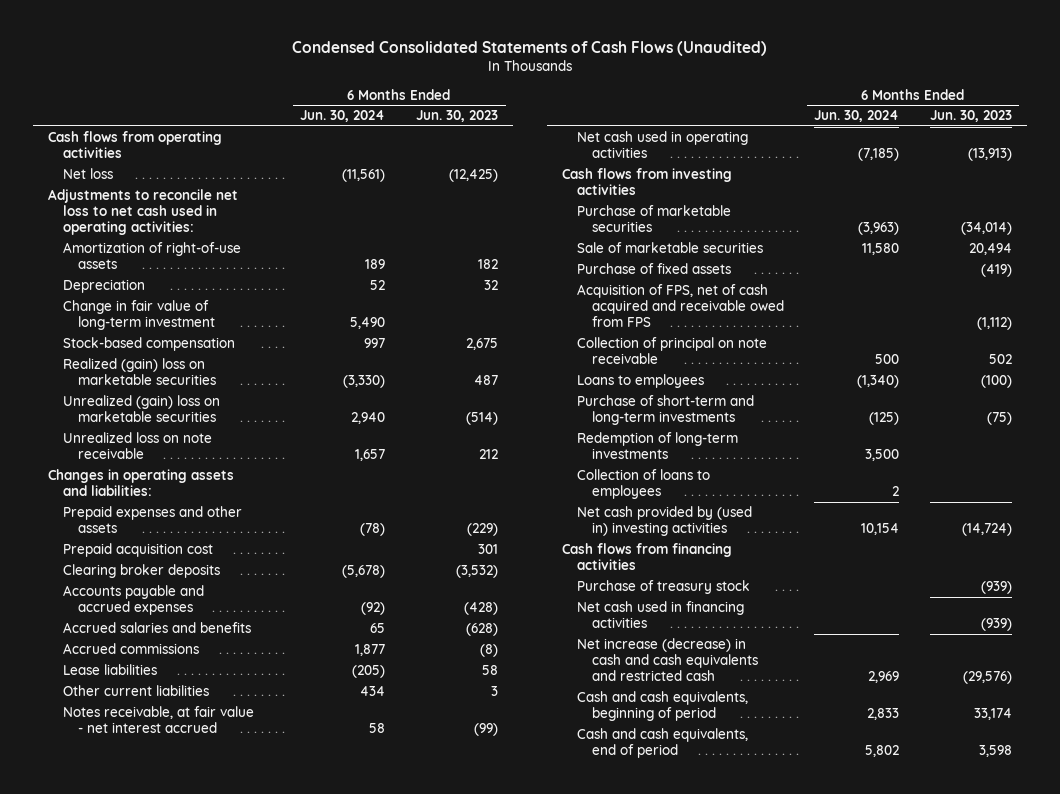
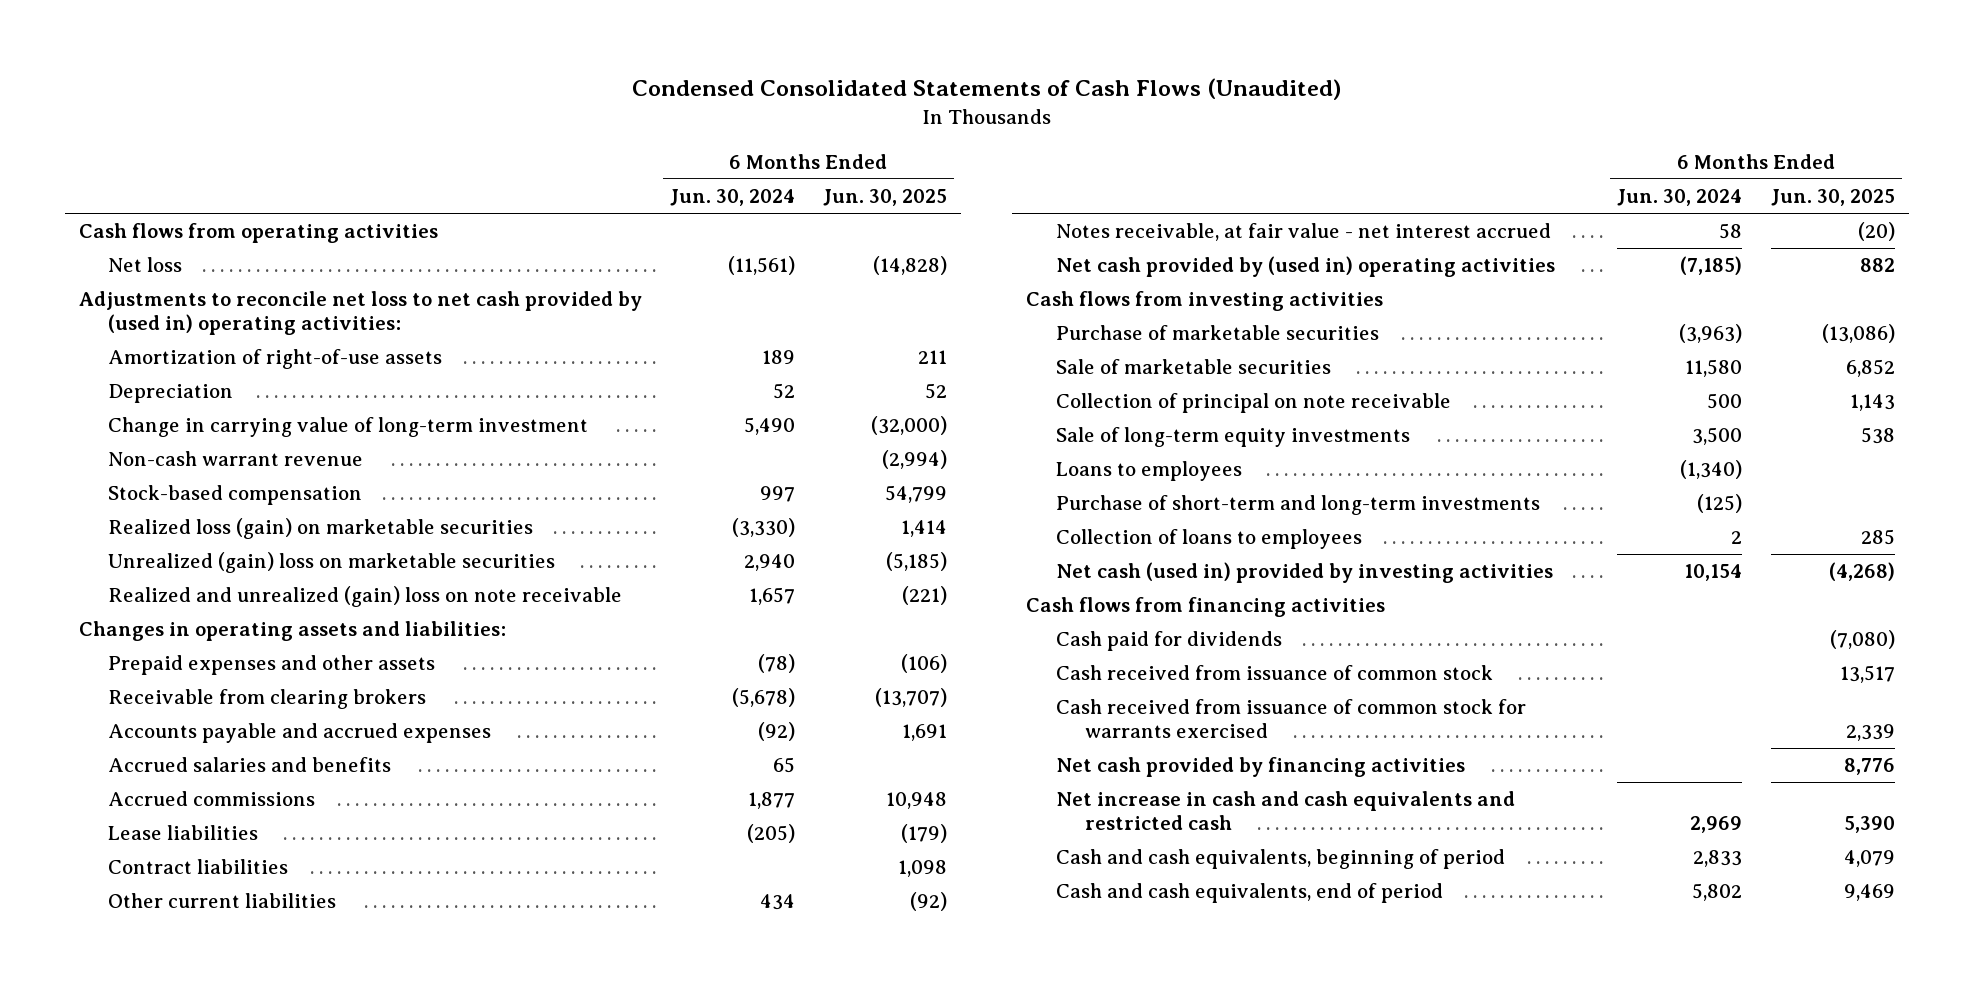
[415,110,498,123] Jun. 30, 2023 -> none
none -> [822,189,947,207] Jun. 30, 2025
[47,189,238,236] Adjustments to reconcile net loss to net cash used in operating activities: -> [78,291,642,335] Adjustments to reconcile net loss to net cash provided by (used in) operating activities:
[62,300,215,331] Change in fair value of long-term investment -> [107,417,588,438] Change in carrying value of long-term investment
none -> [107,451,363,467] Non-cash warrant revenue
[62,358,216,386] Realized (gain) loss on marketable securities -> [107,518,533,540] Realized loss (gain) on marketable securities
[62,432,212,460] Unrealized loss on note receivable -> [107,586,622,608] Realized and unrealized (gain) loss on note receivable
[62,543,213,558] Prepaid acquisition cost -> none
[62,564,220,579] Clearing broker deposits -> [107,689,426,710] Receivable from clearing brokers
none -> [107,859,288,875] Contract liabilities
[576,131,748,159] Net cash used in operating activities -> [1055,256,1555,278] Net cash provided by (used in) operating activities
[576,263,731,275] Purchase of fixed assets -> none
[576,284,784,328] Acquisition of FPS, net of cash acquired and receivable owed from FPS -> none
none -> [1055,427,1410,448] Sale of long-term equity investments
[576,432,738,460] Redemption of long-term investments -> none
[576,506,752,537] Net cash provided by (used in) investing activities -> [1055,562,1553,584] Net cash (used in) provided by investing activities
[576,580,750,595] Purchase of treasury stock -> none
none -> [1055,631,1282,652] Cash paid for dividends
none -> [1055,665,1493,681] Cash received from issuance of common stock
none -> [1055,699,1526,738] Cash received from issuance of common stock for warrants exercised
[576,601,744,629] Net cash used in financing activities -> [1055,757,1465,778] Net cash provided by financing activities
[576,638,758,682] Net increase (decrease) in cash and cash equivalents and restricted cash -> [1055,791,1515,830] Net increase in cash and cash equivalents and restricted cash

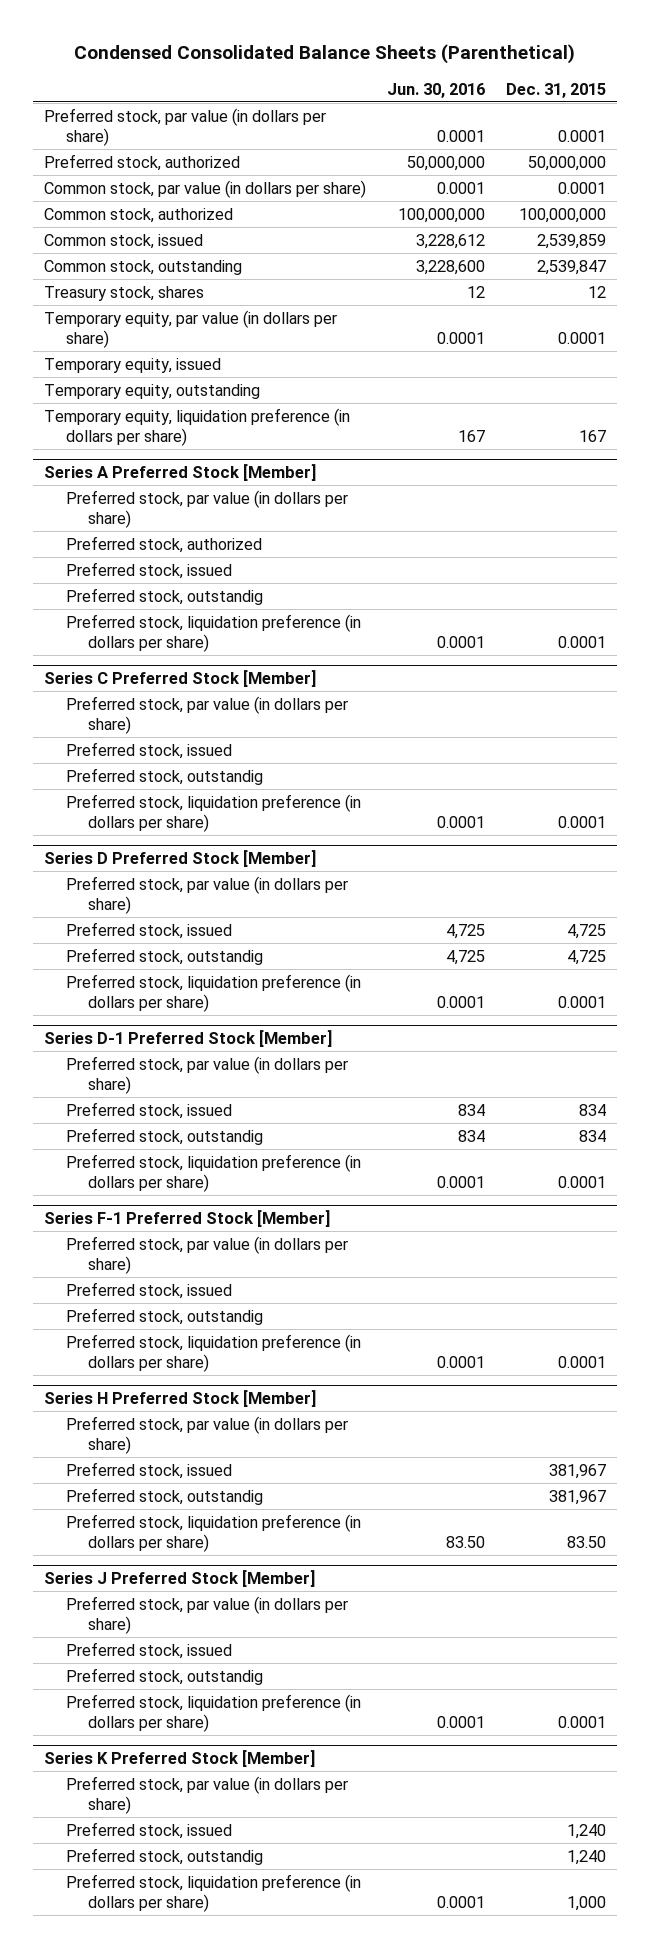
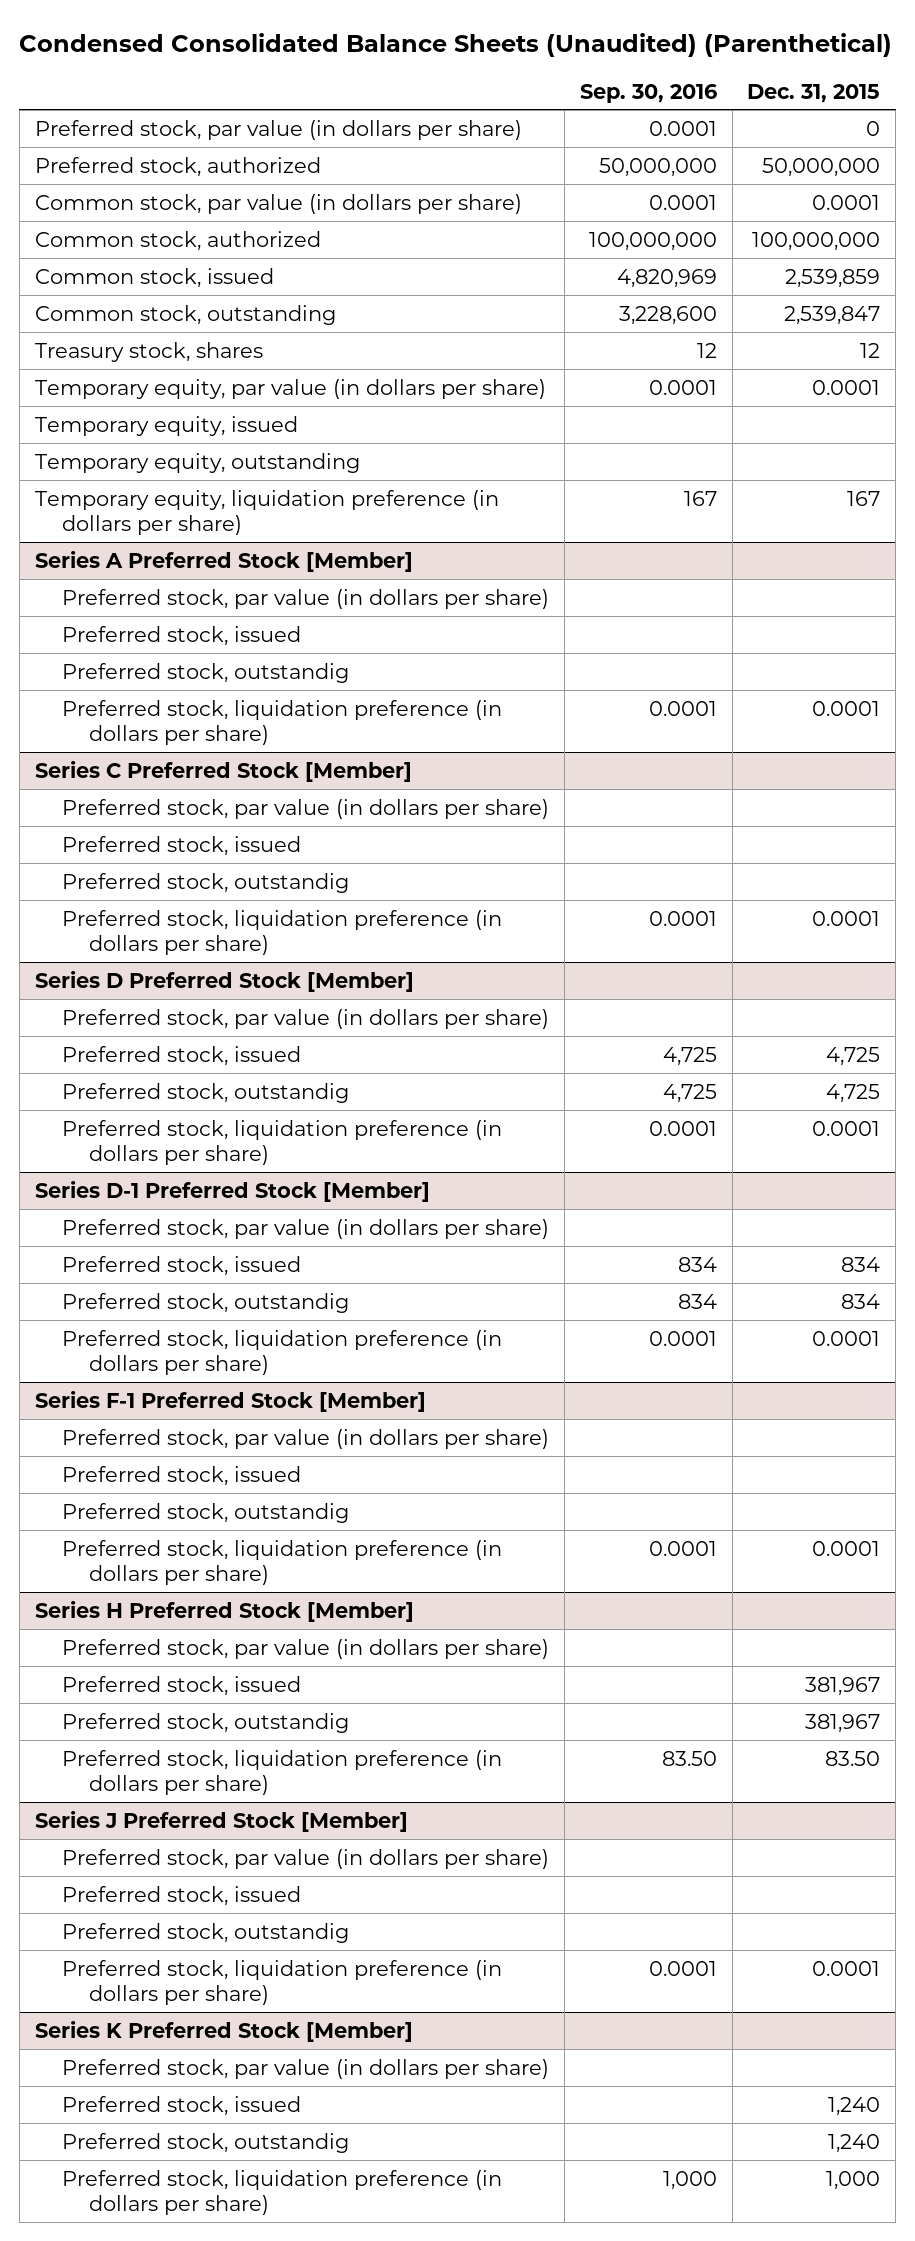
[73,44,575,65] Condensed Consolidated Balance Sheets (Parenthetical) -> [19,32,893,57] Condensed Consolidated Balance Sheets (Unaudited) (Parenthetical)
[386,82,485,98] Jun. 30, 2016 -> none
none -> [579,83,717,103] Sep. 30, 2016
[558,130,607,143] 0.0001 -> [866,120,881,136] 0
[65,535,262,553] Preferred stock, authorized -> none

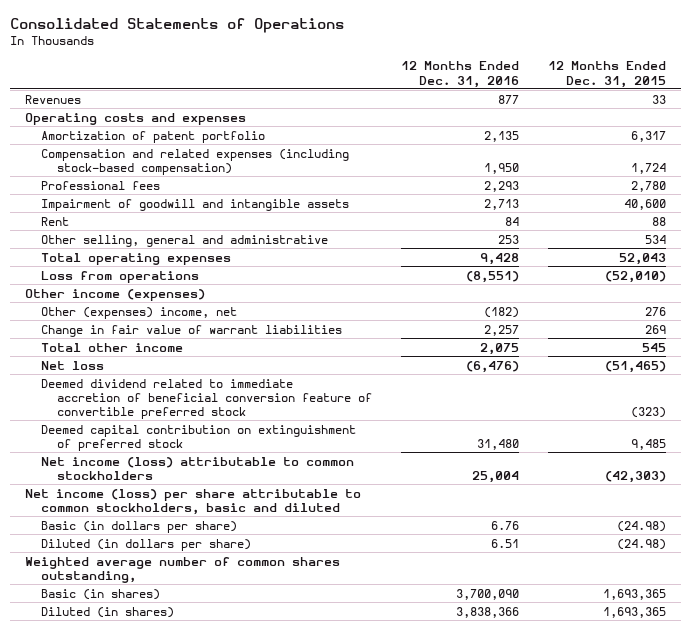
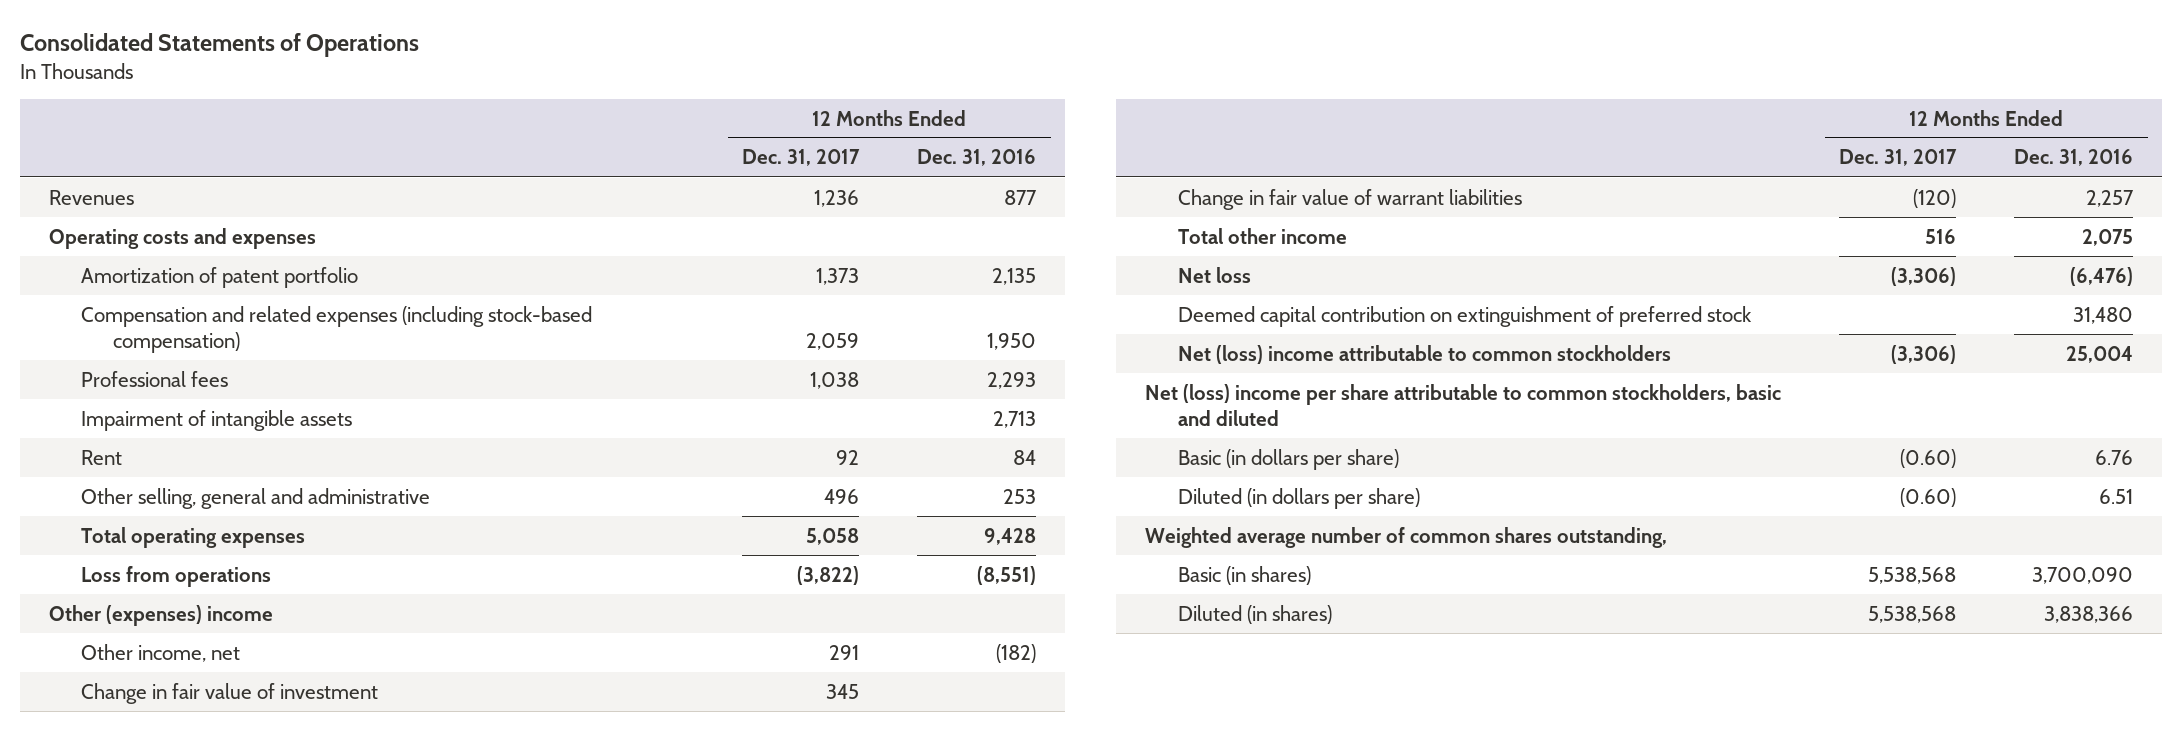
[548,61,667,88] 12 Months Ended Dec. 31, 2015 -> none
none -> [742,149,861,167] Dec. 31, 2017
[40,198,349,211] Impairment of goodwill and intangible assets -> [80,409,352,431] Impairment of intangible assets
[24,288,205,301] Other income (expenses) -> [48,604,273,626] Other (expenses) income
[40,306,237,319] Other (expenses) income, net -> [80,643,240,662] Other income, net
none -> [80,682,378,704] Change in fair value of investment
[40,378,373,419] Deemed dividend related to immediate accretion of beneficial conversion feature of convertible preferred stock -> none
[40,456,354,480] Net income (loss) attributable to common stockholders -> [1177,344,1671,364] Net (loss) income attributable to common stockholders
[24,488,361,515] Net income (loss) per share attributable to common stockholders, basic and diluted -> [1145,383,1782,426] Net (loss) income per share attributable to common stockholders, basic and diluted

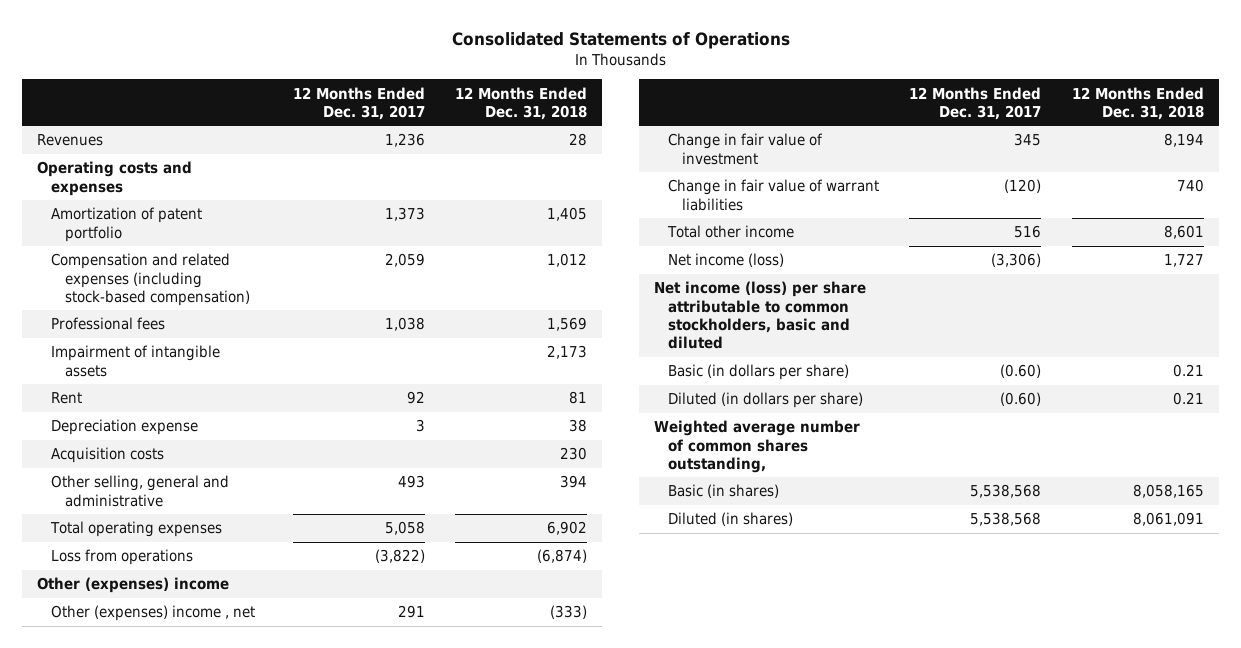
[917,149,1037,167] Dec. 31, 2016 -> none
none -> [455,86,588,120] 12 Months Ended Dec. 31, 2018
none -> [51,419,199,436] Depreciation expense
none -> [51,447,165,464] Acquisition costs
[824,488,860,504] 496 -> [397,475,425,489] 493
[80,643,240,662] Other income, net -> [51,605,256,622] Other (expenses) income , net
[1177,305,1752,327] Deemed capital contribution on extinguishment of preferred stock -> none
[1177,344,1671,364] Net (loss) income attributable to common stockholders -> none
[1177,266,1251,283] Net loss -> [667,253,784,268] Net income (loss)
[1145,383,1782,426] Net (loss) income per share attributable to common stockholders, basic and diluted -> [654,281,867,349] Net income (loss) per share attributable to common stockholders, basic and diluted

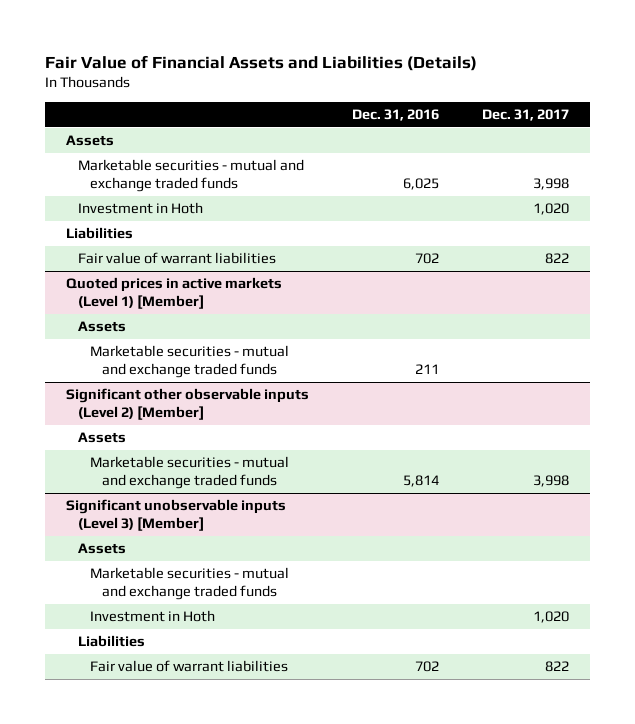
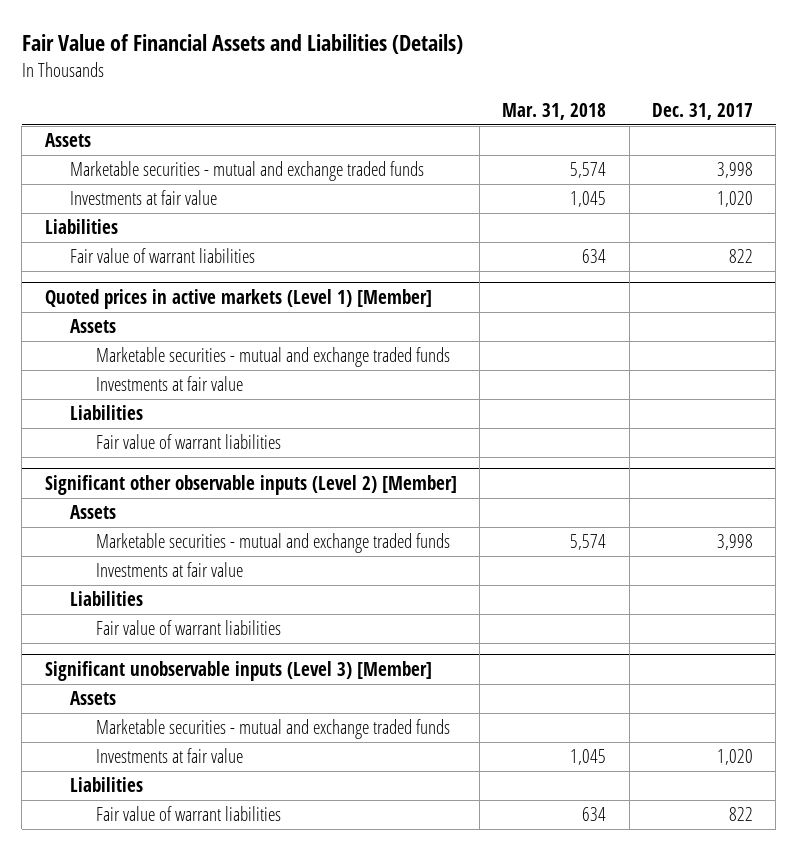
[352,109,440,122] Dec. 31, 2016 -> none
none -> [502,102,607,120] Mar. 31, 2018
[78,202,204,215] Investment in Hoth -> [70,190,218,206] Investments at fair value
none -> [95,376,243,392] Investments at fair value
none -> [70,405,144,421] Liabilities
none -> [95,434,281,450] Fair value of warrant liabilities
none -> [95,562,243,578] Investments at fair value
none -> [70,591,144,607] Liabilities
none -> [95,620,281,636] Fair value of warrant liabilities
[90,610,216,623] Investment in Hoth -> [95,748,243,764] Investments at fair value

